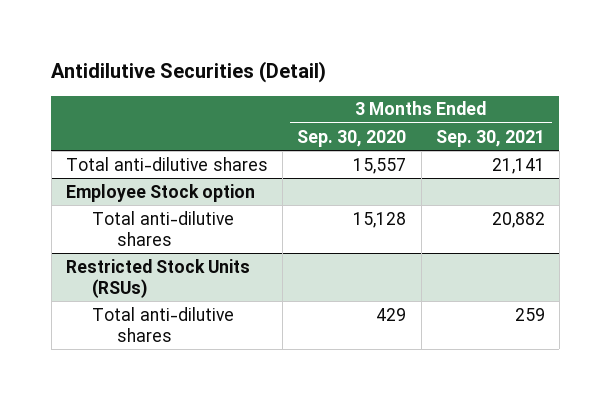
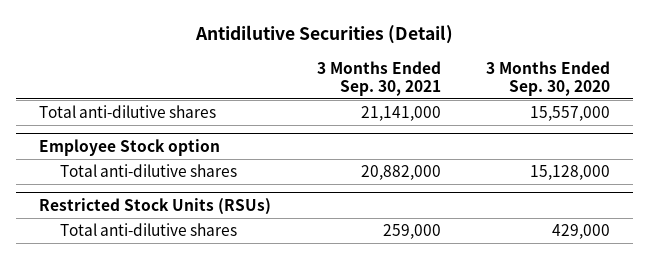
[353,157,407,174] 15,557 -> [530,106,611,122] 15,557,000
[491,157,545,174] 21,141 -> [360,106,441,122] 21,141,000
[353,211,407,228] 15,128 -> [530,165,611,181] 15,128,000
[491,211,545,228] 20,882 -> [360,165,441,181] 20,882,000
[376,307,407,321] 429 -> [552,224,611,240] 429,000
[514,307,545,321] 259 -> [382,224,441,240] 259,000

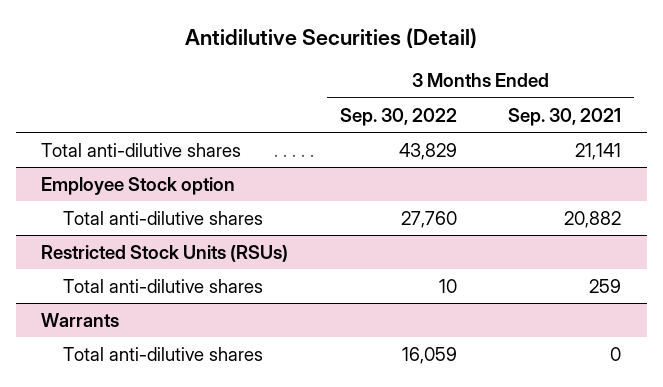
[486,60,611,96] 3 Months Ended Sep. 30, 2020 -> none
none -> [339,107,457,126] Sep. 30, 2022
[360,106,441,122] 21,141,000 -> [575,143,622,161] 21,141
[360,165,441,181] 20,882,000 -> [564,211,622,229] 20,882
[382,224,441,240] 259,000 -> [589,279,622,294] 259
none -> [41,313,120,328] Warrants
none -> [62,347,263,362] Total anti-dilutive shares

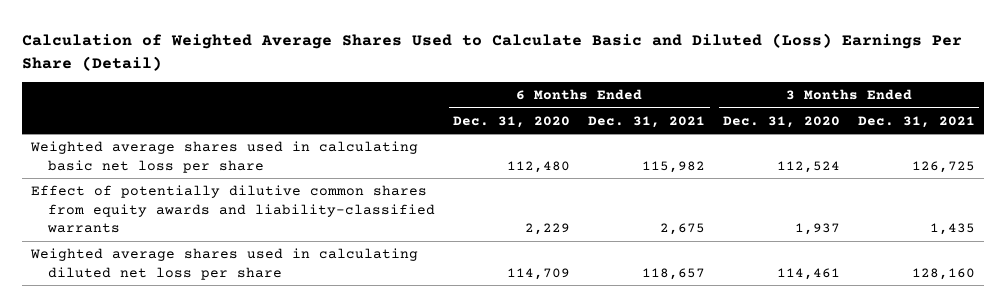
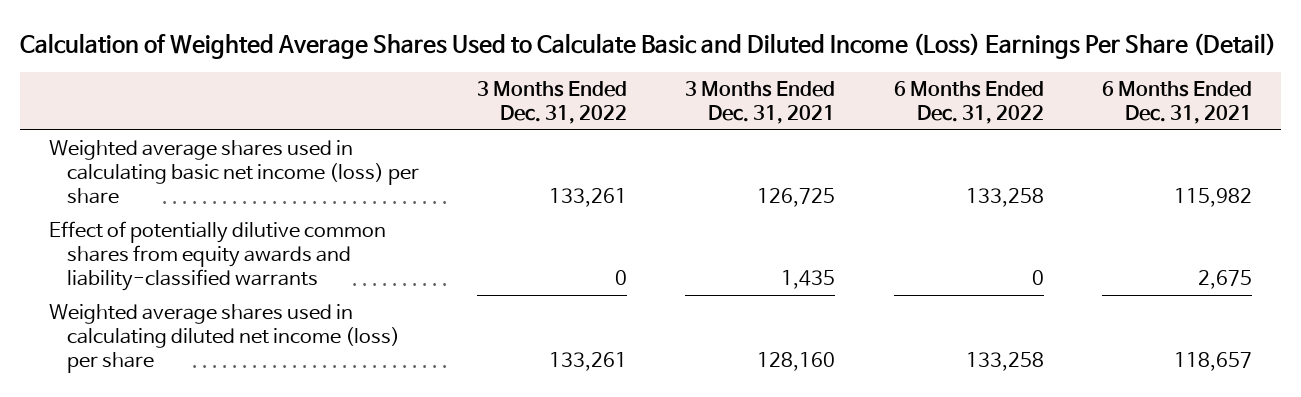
[22,32,963,71] Calculation of Weighted Average Shares Used to Calculate Basic and Diluted (Loss) Earnings Per Share (Detail) -> [20,32,1277,59] Calculation of Weighted Average Shares Used to Calculate Basic and Diluted Income (Loss) Earnings Per Share (Detail)
[453,115,571,128] Dec. 31, 2020 -> none
[722,115,840,128] Dec. 31, 2020 -> none
none -> [477,81,628,124] 3 Months Ended Dec. 31, 2022
none -> [893,81,1044,124] 6 Months Ended Dec. 31, 2022
[30,141,419,173] Weighted average shares used in calculating basic net loss per share -> [49,140,420,204] Weighted average shares used in calculating basic net income (loss) per share
[30,248,419,280] Weighted average shares used in calculating diluted net loss per share -> [49,304,401,373] Weighted average shares used in calculating diluted net income (loss) per share

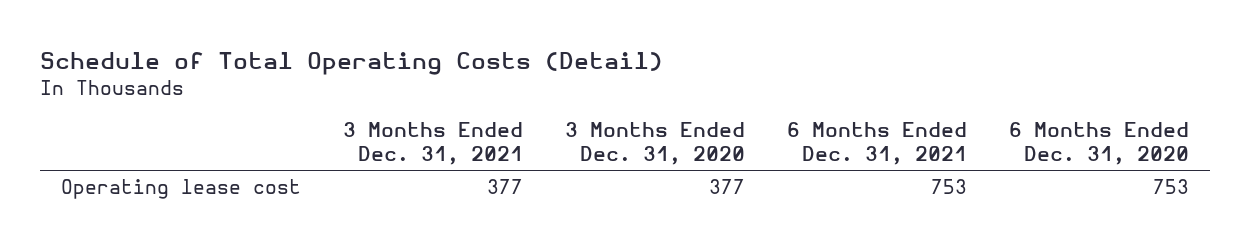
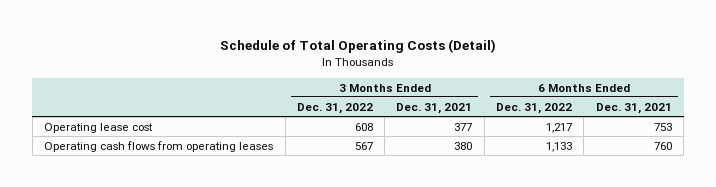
[564,122,745,166] 3 Months Ended Dec. 31, 2020 -> none
[1008,122,1189,166] 6 Months Ended Dec. 31, 2020 -> none
none -> [296,102,373,114] Dec. 31, 2022
none -> [496,102,573,114] Dec. 31, 2022
none -> [44,140,274,152] Operating cash flows from operating leases

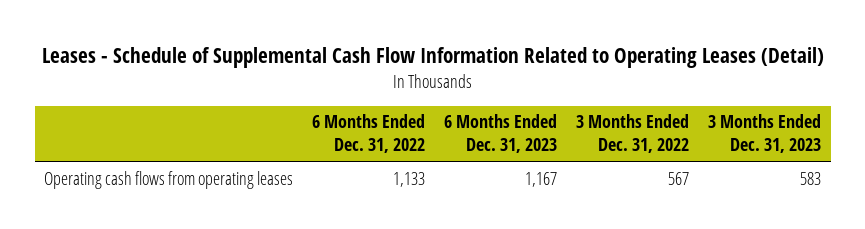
[219,39,496,54] Schedule of Total Operating Costs (Detail) -> [41,47,824,69] Leases - Schedule of Supplemental Cash Flow Information Related to Operating Leases (Detail)
[396,102,473,114] Dec. 31, 2021 -> none
[595,102,672,114] Dec. 31, 2021 -> none
none -> [444,114,558,154] 6 Months Ended Dec. 31, 2023
none -> [708,114,822,154] 3 Months Ended Dec. 31, 2023
[44,122,154,133] Operating lease cost -> none

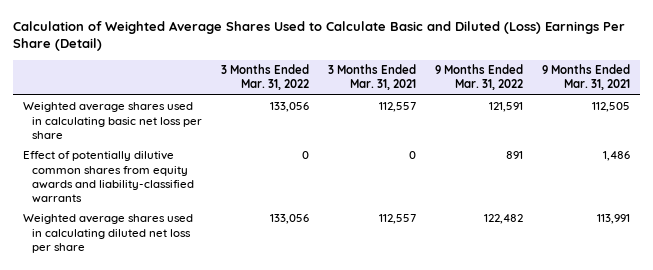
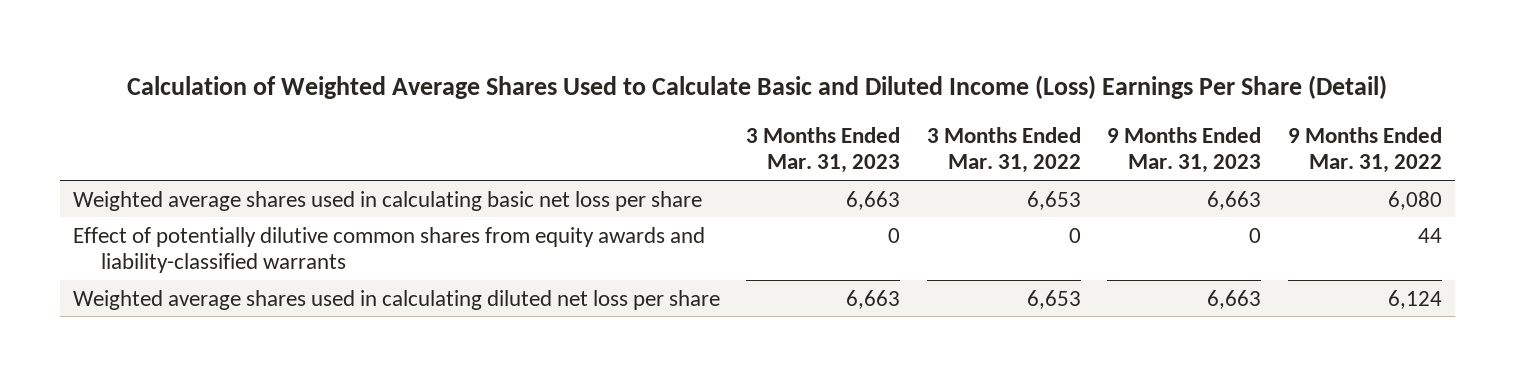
[13,20,626,52] Calculation of Weighted Average Shares Used to Calculate Basic and Diluted (Loss) Earnings Per Share (Detail) -> [127,74,1388,99] Calculation of Weighted Average Shares Used to Calculate Basic and Diluted Income (Loss) Earnings Per Share (Detail)
[328,64,417,91] 3 Months Ended Mar. 31, 2021 -> none
[542,64,631,91] 9 Months Ended Mar. 31, 2021 -> none
none -> [746,126,901,174] 3 Months Ended Mar. 31, 2023
none -> [1107,126,1262,174] 9 Months Ended Mar. 31, 2023
[269,102,309,113] 133,056 -> [1026,190,1081,210] 6,653
[489,102,524,113] 121,591 -> [1387,190,1442,210] 6,080
[506,151,524,160] 891 -> [1417,227,1442,243] 44
[269,214,309,225] 133,056 -> [1026,289,1081,309] 6,653
[484,214,524,225] 122,482 -> [1387,289,1442,309] 6,124

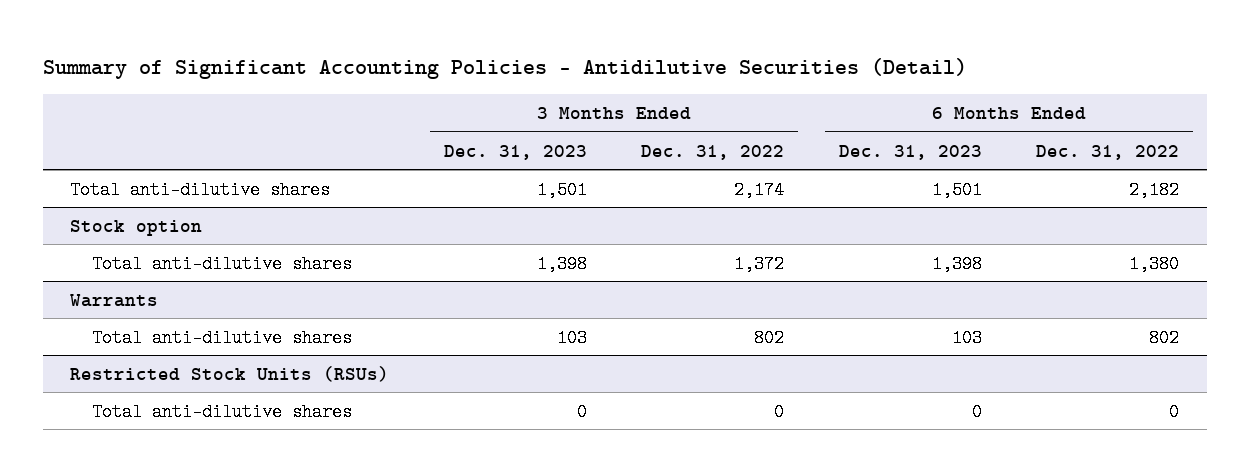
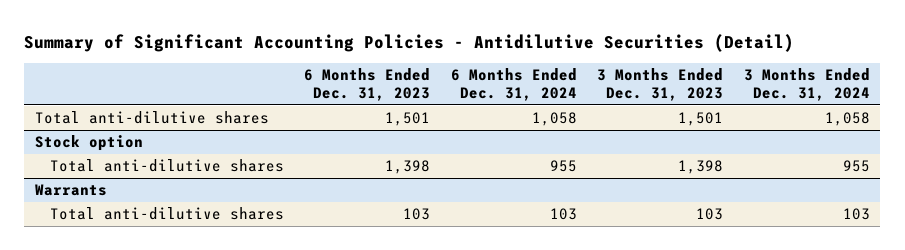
[641,144,785,160] Dec. 31, 2022 -> none
[1036,144,1180,160] Dec. 31, 2022 -> none
none -> [450,68,577,101] 6 Months Ended Dec. 31, 2024
none -> [743,68,870,101] 3 Months Ended Dec. 31, 2024
[70,365,390,382] Restricted Stock Units (RSUs) -> none
[91,402,352,421] Total anti-dilutive shares -> none

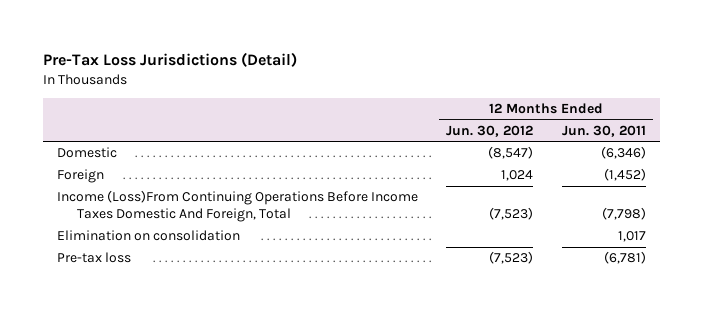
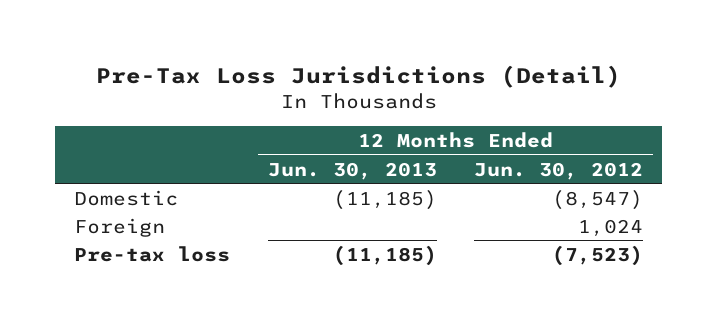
[561,124,646,137] Jun. 30, 2011 -> none
none -> [267,161,437,180] Jun. 30, 2013
[57,190,419,223] Income (Loss)From Continuing Operations Before Income Taxes Domestic And Foreign, Total -> none
[57,230,241,242] Elimination on consolidation -> none

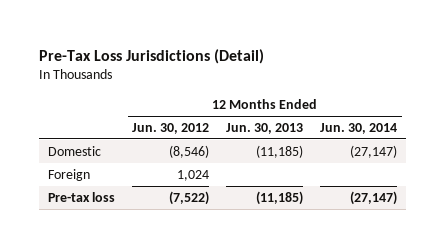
none -> [320,123,398,135] Jun. 30, 2014
[552,189,644,210] (8,547) -> [169,144,210,158] (8,546)
[552,244,644,266] (7,523) -> [169,190,210,205] (7,522)

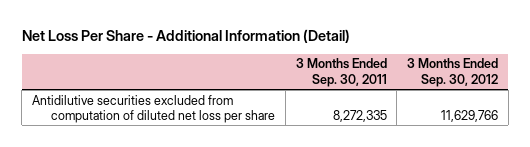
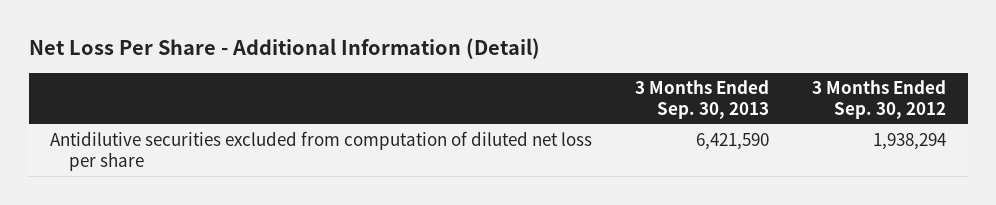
[295,58,387,87] 3 Months Ended Sep. 30, 2011 -> none
none -> [635,79,770,120] 3 Months Ended Sep. 30, 2013
[441,109,499,122] 11,629,766 -> [873,133,947,151] 1,938,294

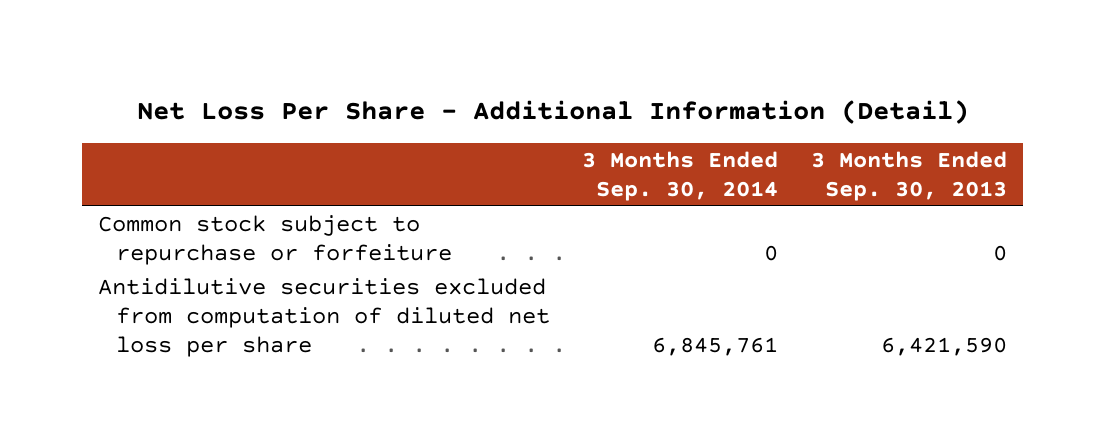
[812,79,947,120] 3 Months Ended Sep. 30, 2012 -> none
none -> [582,151,779,201] 3 Months Ended Sep. 30, 2014
none -> [98,215,452,265] Common stock subject to repurchase or forfeiture

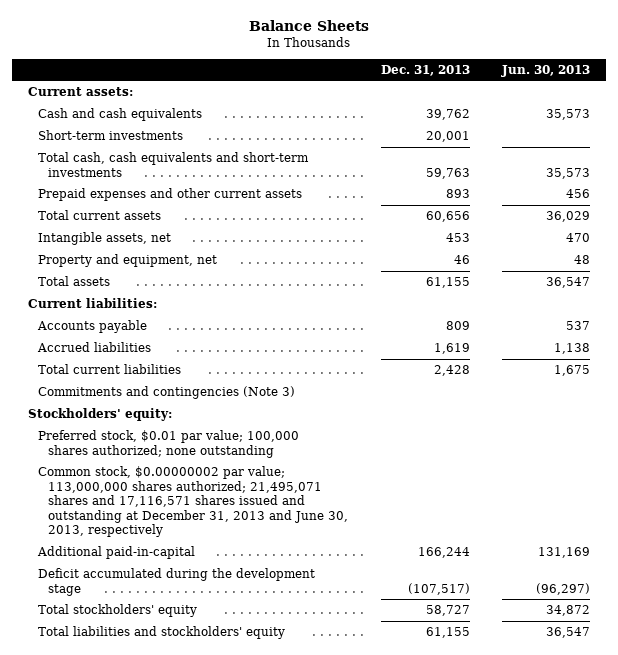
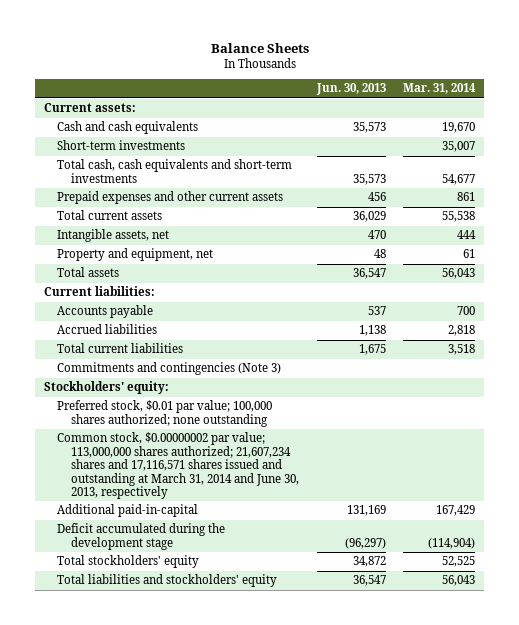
[380,64,470,76] Dec. 31, 2013 -> none
none -> [403,83,477,95] Mar. 31, 2014
[38,466,349,538] Common stock, $0.00000002 par value; 113,000,000 shares authorized; 21,495,071 shares and 17,116,571 shares issued and outstanding at December 31, 2013 and June 30, 2013, respectively -> [57,432,299,500] Common stock, $0.00000002 par value; 113,000,000 shares authorized; 21,607,234 shares and 17,116,571 shares issued and outstanding at March 31, 2014 and June 30, 2013, respectively

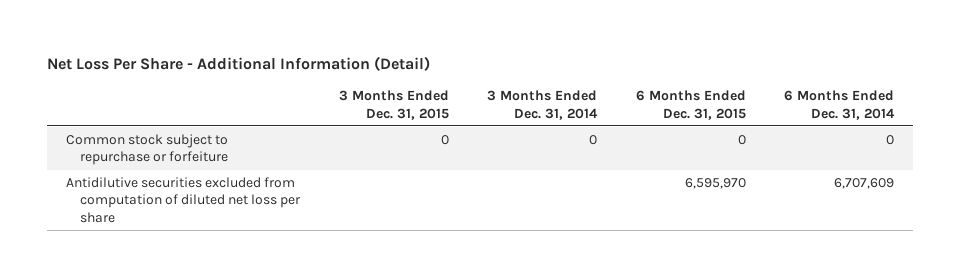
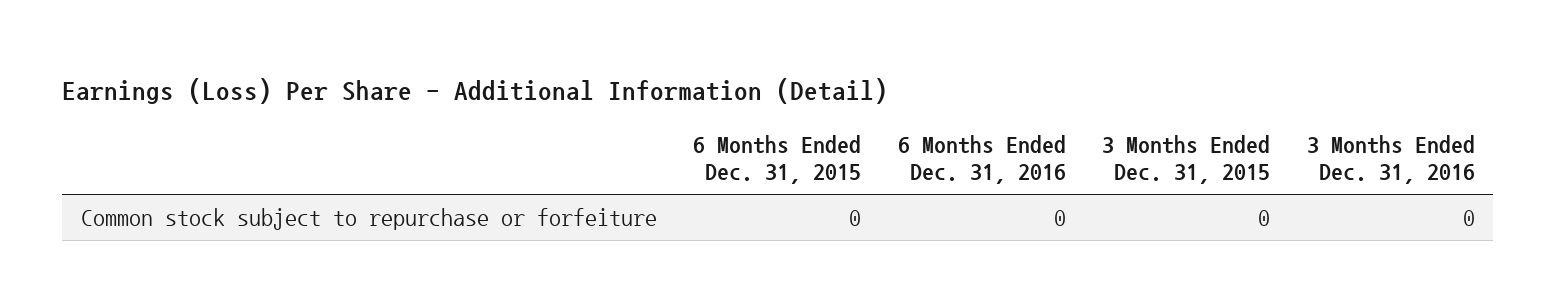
[47,56,431,72] Net Loss Per Share - Additional Information (Detail) -> [62,77,889,104] Earnings (Loss) Per Share - Additional Information (Detail)
[487,90,599,120] 3 Months Ended Dec. 31, 2014 -> none
[783,90,895,120] 6 Months Ended Dec. 31, 2014 -> none
none -> [897,134,1066,185] 6 Months Ended Dec. 31, 2016
none -> [1306,134,1475,185] 3 Months Ended Dec. 31, 2016
[66,177,302,223] Antidilutive securities excluded from computation of diluted net loss per share -> none

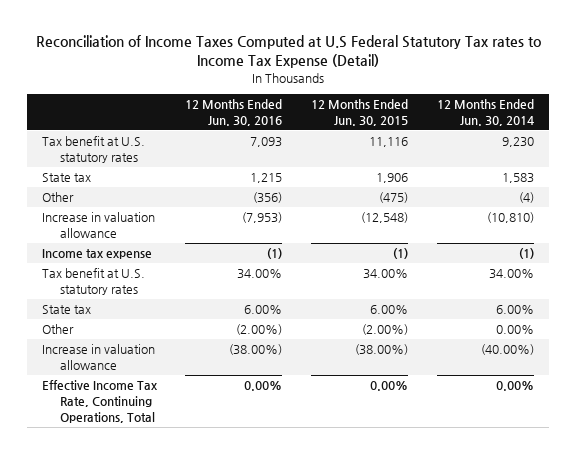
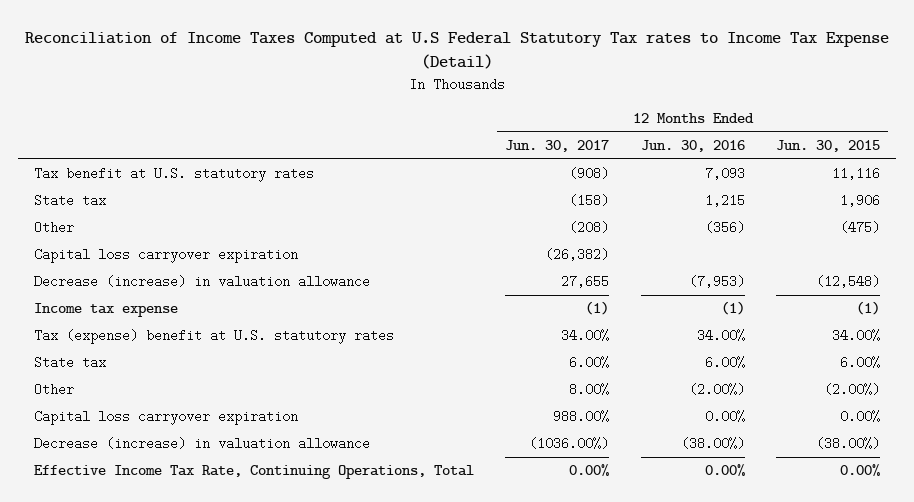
[437,99,535,127] 12 Months Ended Jun. 30, 2014 -> none
none -> [505,139,610,152] Jun. 30, 2017
none -> [33,248,298,264] Capital loss carryover expiration
[41,212,155,239] Increase in valuation allowance -> [33,275,370,289] Decrease (increase) in valuation allowance
[41,268,145,296] Tax benefit at U.S. statutory rates -> [33,329,394,345] Tax (expense) benefit at U.S. statutory rates
none -> [33,410,298,426] Capital loss carryover expiration
[41,344,155,371] Increase in valuation allowance -> [33,437,370,451] Decrease (increase) in valuation allowance

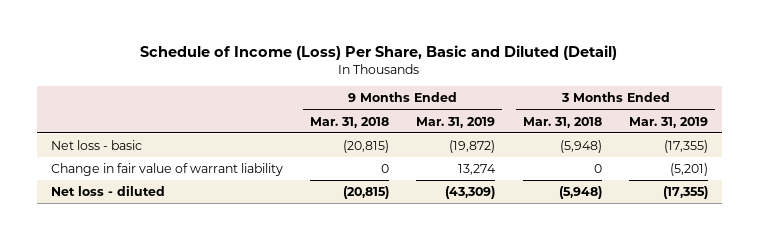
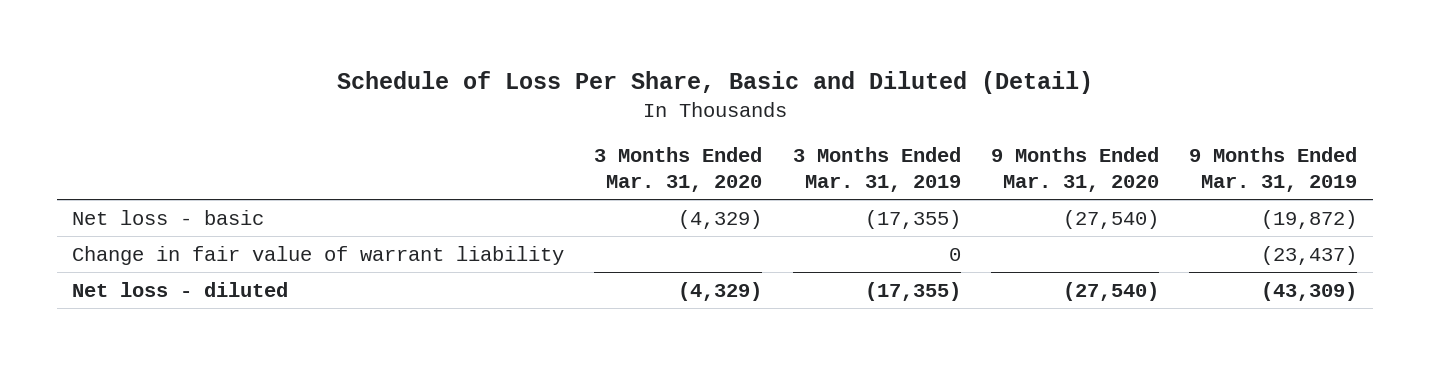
[140,44,618,60] Schedule of Income (Loss) Per Share, Basic and Diluted (Detail) -> [336,70,1093,94] Schedule of Loss Per Share, Basic and Diluted (Detail)
[310,116,390,128] Mar. 31, 2018 -> none
[522,116,602,128] Mar. 31, 2018 -> none
none -> [594,147,763,193] 3 Months Ended Mar. 31, 2020
none -> [991,147,1160,193] 9 Months Ended Mar. 31, 2020
[458,164,497,176] 13,274 -> [1261,245,1358,265] (23,437)
[670,163,709,177] (5,201) -> [948,247,961,261] 0

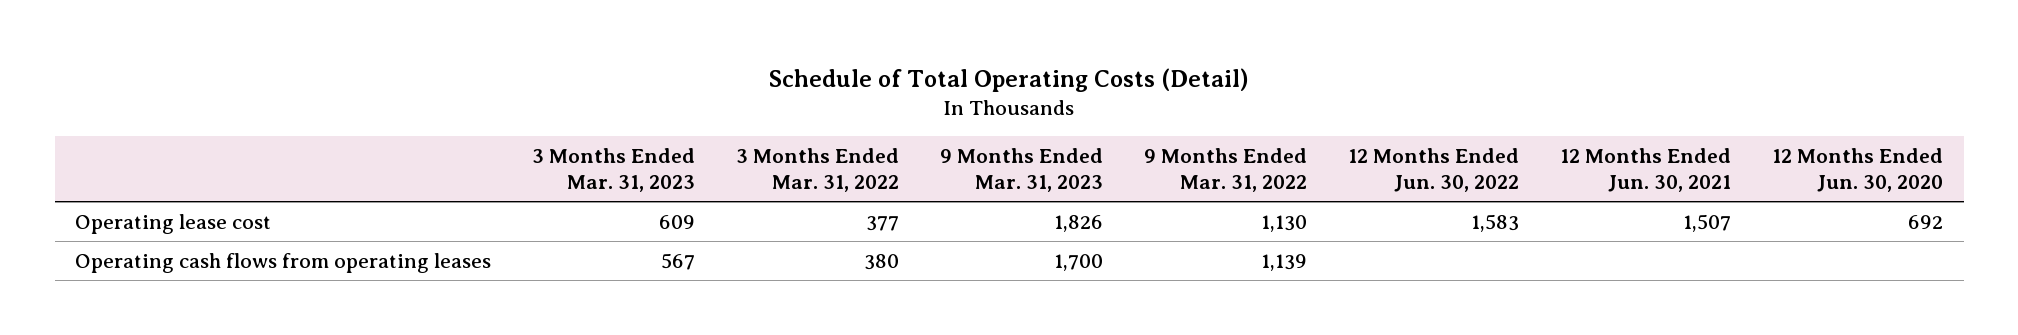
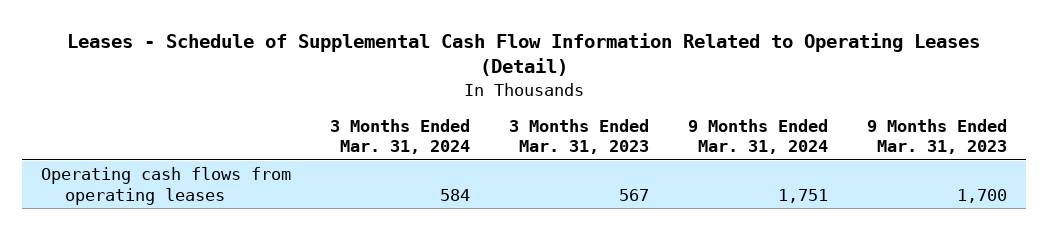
[769,68,1250,93] Schedule of Total Operating Costs (Detail) -> [67,32,981,77] Leases - Schedule of Supplemental Cash Flow Information Related to Operating Leases (Detail)
[736,147,900,193] 3 Months Ended Mar. 31, 2022 -> none
[1144,147,1308,193] 9 Months Ended Mar. 31, 2022 -> none
[1348,147,1520,193] 12 Months Ended Jun. 30, 2022 -> none
[1560,147,1732,193] 12 Months Ended Jun. 30, 2021 -> none
[1772,147,1944,193] 12 Months Ended Jun. 30, 2020 -> none
none -> [330,118,471,155] 3 Months Ended Mar. 31, 2024
none -> [687,118,828,155] 9 Months Ended Mar. 31, 2024
[75,213,272,234] Operating lease cost -> none

